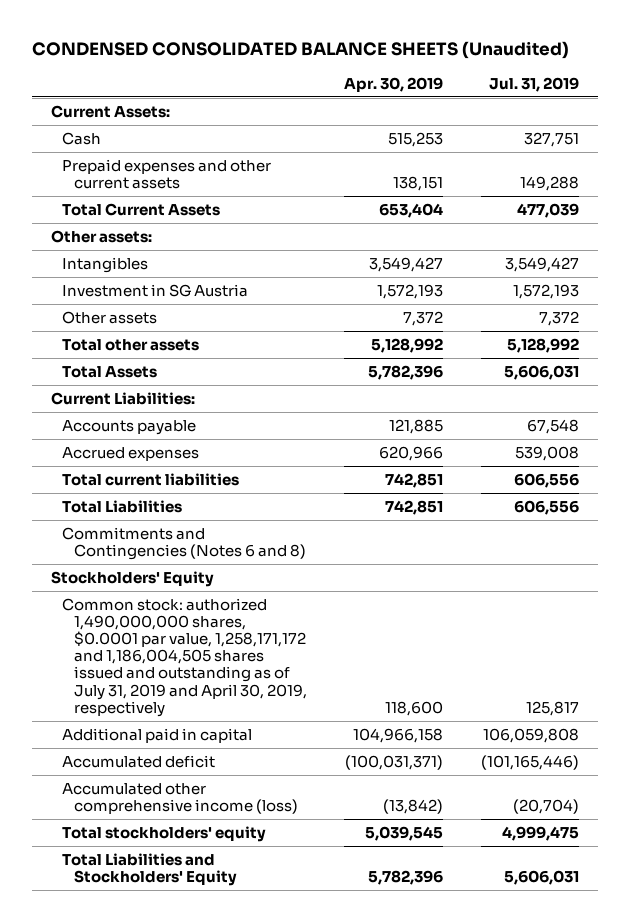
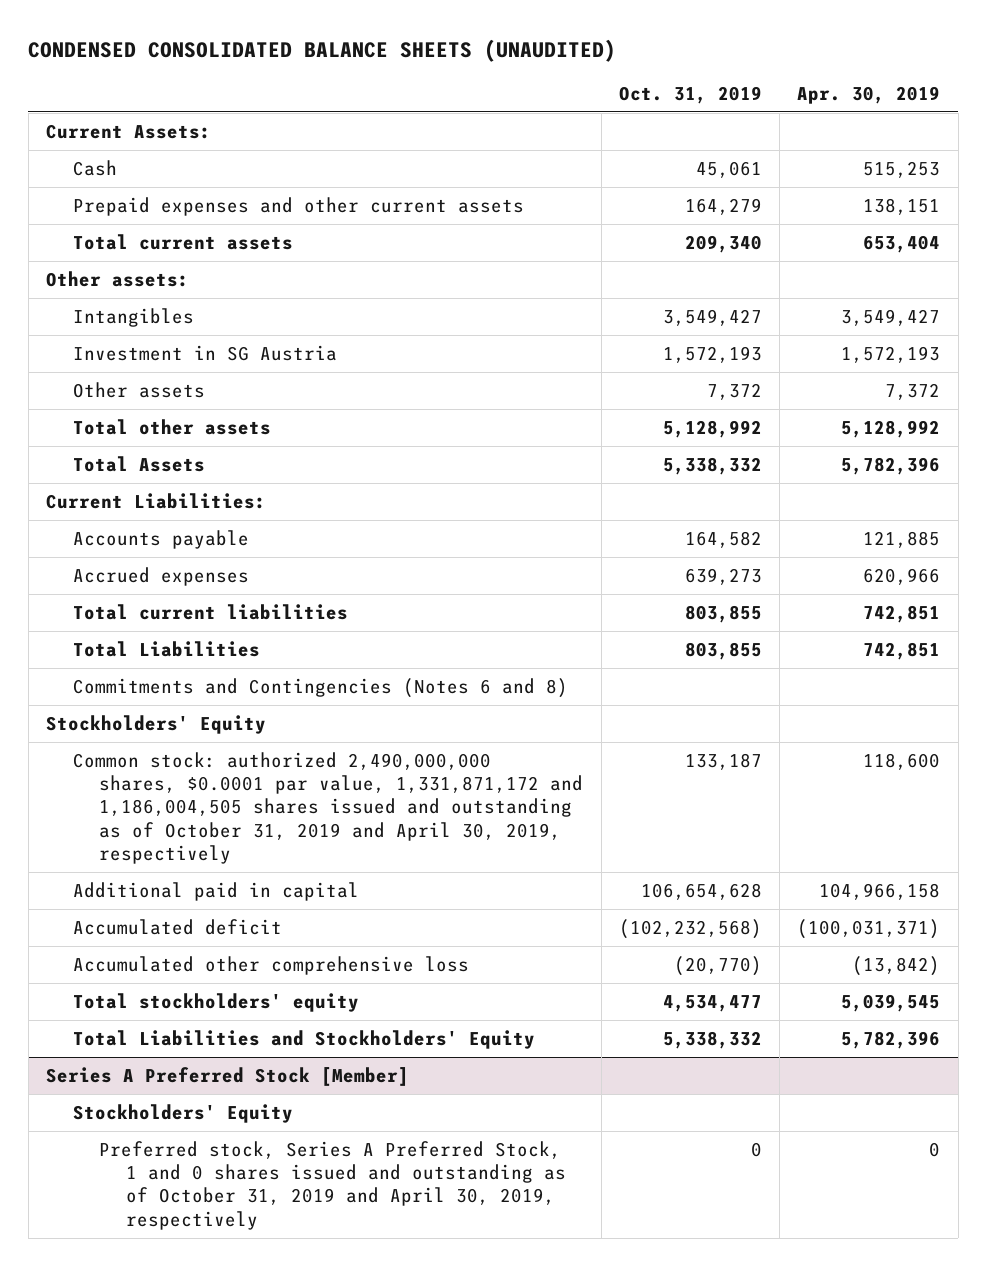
[32,41,570,60] CONDENSED CONSOLIDATED BALANCE SHEETS (Unaudited) -> [28,38,617,62] CONDENSED CONSOLIDATED BALANCE SHEETS (UNAUDITED)
[488,76,579,92] Jul. 31, 2019 -> none
none -> [618,85,762,104] Oct. 31, 2019
[62,202,221,216] Total Current Assets -> [72,233,293,250] Total current assets
[62,597,307,717] Common stock: authorized 1,490,000,000 shares, $0.0001 par value, 1,258,171,172 and 1,186,004,505 shares issued and outstanding as of July 31, 2019 and April 30, 2019, respectively -> [72,751,584,865] Common stock: authorized 2,490,000,000 shares, $0.0001 par value, 1,331,871,172 and 1,186,004,505 shares issued and outstanding as of October 31, 2019 and April 30, 2019, respectively
[62,782,298,815] Accumulated other comprehensive income (loss) -> [72,955,469,975] Accumulated other comprehensive loss
none -> [46,1066,410,1086] Series A Preferred Stock [Member]
none -> [72,1103,293,1123] Stockholders' Equity
none -> [99,1140,567,1230] Preferred stock, Series A Preferred Stock, 1 and 0 shares issued and outstanding as of October 31, 2019 and April 30, 2019, respectively

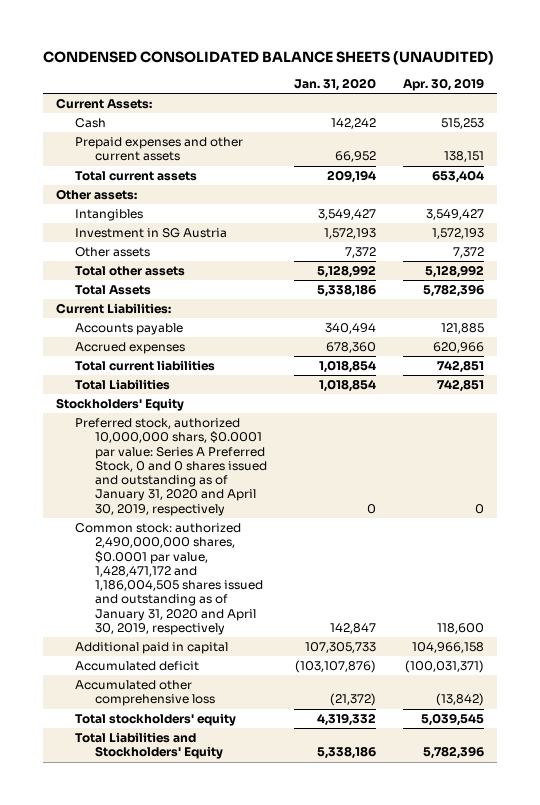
[618,85,762,104] Oct. 31, 2019 -> none
none -> [293,77,376,91] Jan. 31, 2020
[72,677,568,698] Commitments and Contingencies (Notes 6 and 8) -> none
none -> [75,418,267,516] Preferred stock, authorized 10,000,000 shars, $0.0001 par value: Series A Preferred Stock, 0 and 0 shares issued and outstanding as of January 31, 2020 and April 30, 2019, respectively
[72,751,584,865] Common stock: authorized 2,490,000,000 shares, $0.0001 par value, 1,331,871,172 and 1,186,004,505 shares issued and outstanding as of October 31, 2019 and April 30, 2019, respectively -> [75,523,263,635] Common stock: authorized 2,490,000,000 shares, $0.0001 par value, 1,428,471,172 and 1,186,004,505 shares issued and outstanding as of January 31, 2020 and April 30, 2019, respectively
[46,1066,410,1086] Series A Preferred Stock [Member] -> none
[72,1103,293,1123] Stockholders' Equity -> none
[99,1140,567,1230] Preferred stock, Series A Preferred Stock, 1 and 0 shares issued and outstanding as of October 31, 2019 and April 30, 2019, respectively -> none

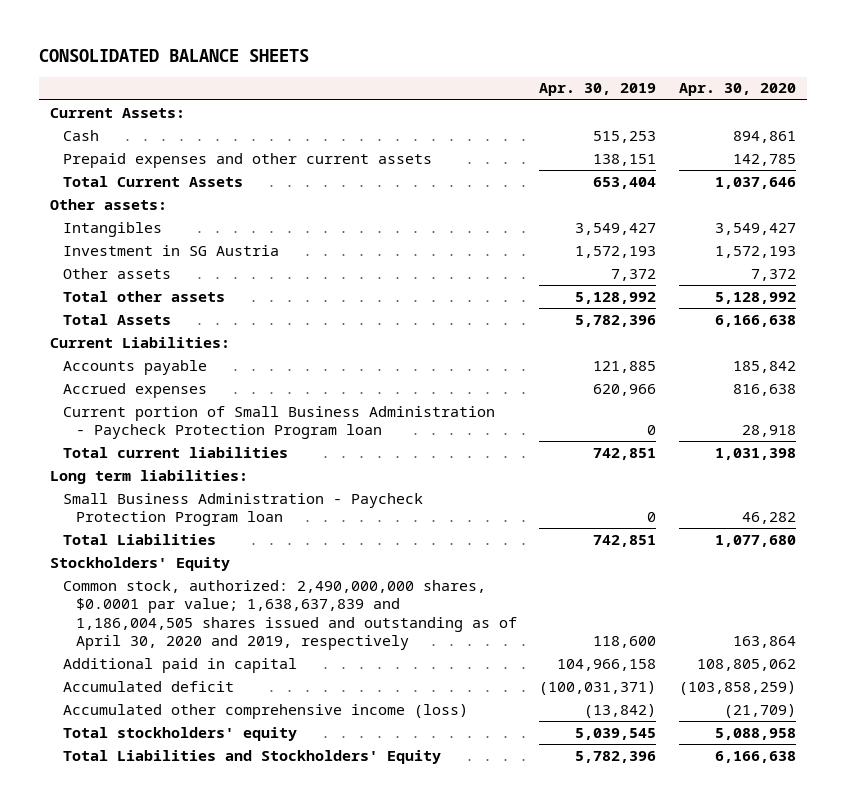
[42,50,494,65] CONDENSED CONSOLIDATED BALANCE SHEETS (UNAUDITED) -> [38,48,309,62] CONSOLIDATED BALANCE SHEETS
[293,77,376,91] Jan. 31, 2020 -> none
none -> [678,83,796,97] Apr. 30, 2020
[75,171,198,182] Total current assets -> [62,175,243,187] Total Current Assets
none -> [62,405,495,440] Current portion of Small Business Administration - Paycheck Protection Program loan
none -> [49,469,248,484] Long term liabilities:
none -> [62,492,423,527] Small Business Administration - Paycheck Protection Program loan
[75,418,267,516] Preferred stock, authorized 10,000,000 shars, $0.0001 par value: Series A Preferred Stock, 0 and 0 shares issued and outstanding as of January 31, 2020 and April 30, 2019, respectively -> none
[75,523,263,635] Common stock: authorized 2,490,000,000 shares, $0.0001 par value, 1,428,471,172 and 1,186,004,505 shares issued and outstanding as of January 31, 2020 and April 30, 2019, respectively -> [62,579,518,651] Common stock, authorized: 2,490,000,000 shares, $0.0001 par value; 1,638,637,839 and 1,186,004,505 shares issued and outstanding as of April 30, 2020 and 2019, respectively
[75,680,215,707] Accumulated other comprehensive loss -> [62,703,468,719] Accumulated other comprehensive income (loss)

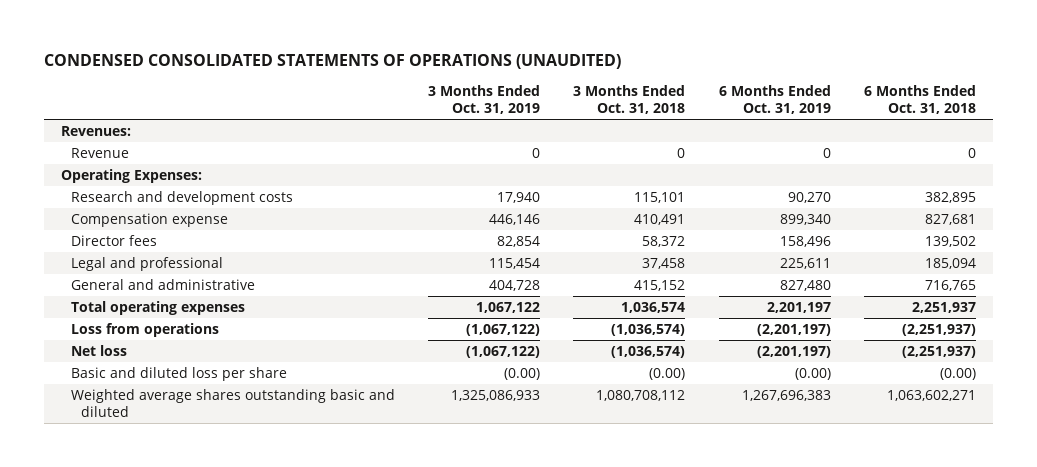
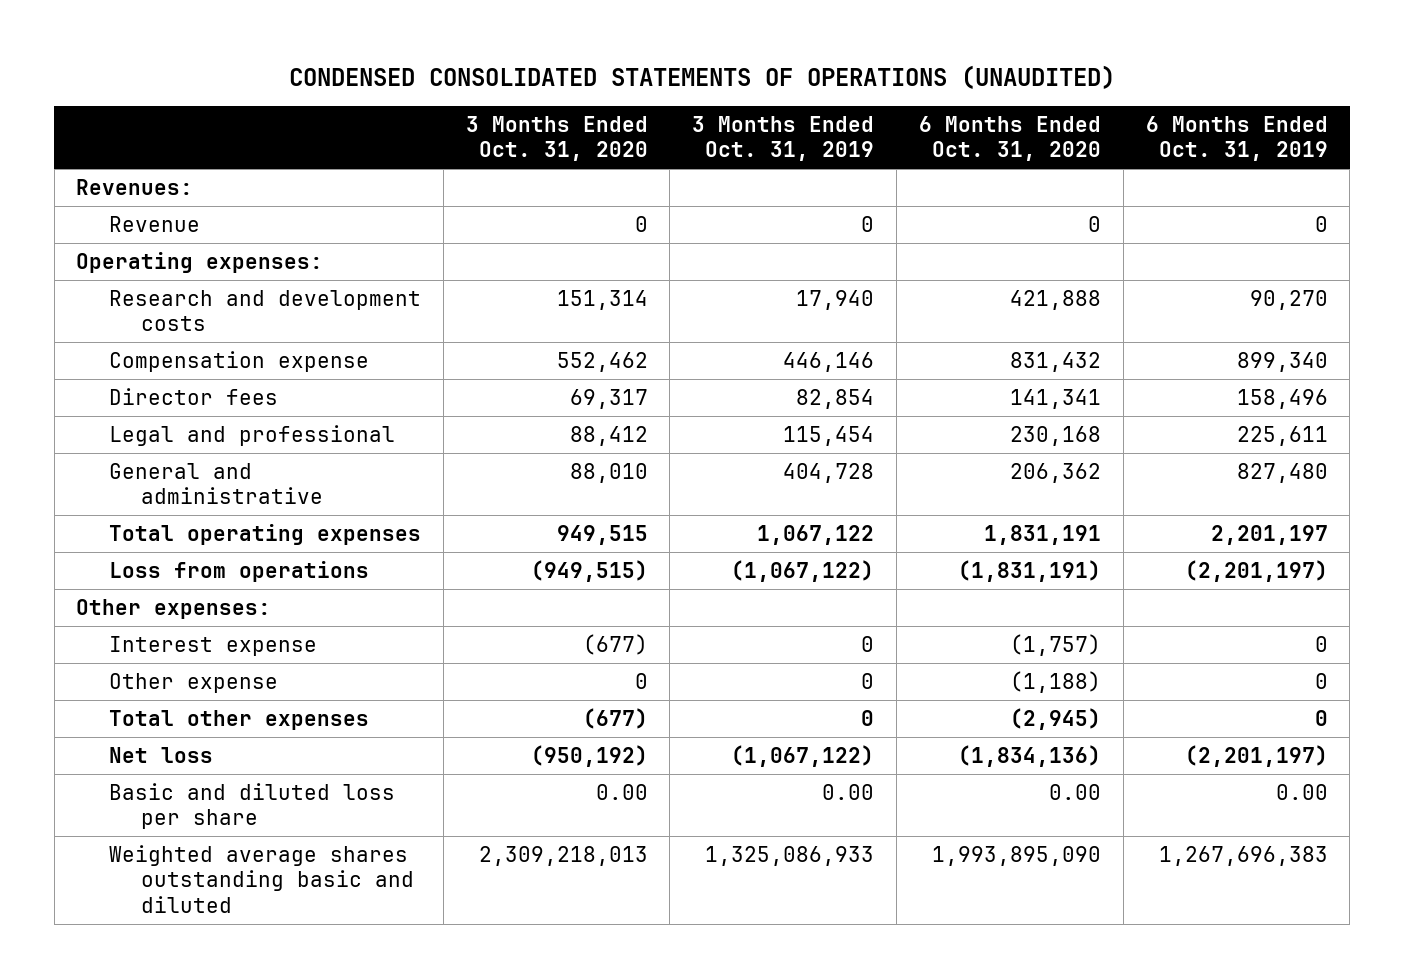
[573,85,686,115] 3 Months Ended Oct. 31, 2018 -> none
[864,85,977,115] 6 Months Ended Oct. 31, 2018 -> none
none -> [465,116,648,162] 3 Months Ended Oct. 31, 2020
none -> [918,116,1101,162] 6 Months Ended Oct. 31, 2020
[60,169,202,184] Operating Expenses: -> [76,251,324,273] Operating expenses:
none -> [76,598,272,619] Other expenses:
none -> [108,635,317,656] Interest expense
none -> [108,672,278,693] Other expense
none -> [108,709,369,730] Total other expenses
[504,368,541,381] (0.00) -> [822,783,875,800] 0.00
[794,368,831,381] (0.00) -> [1275,783,1328,800] 0.00

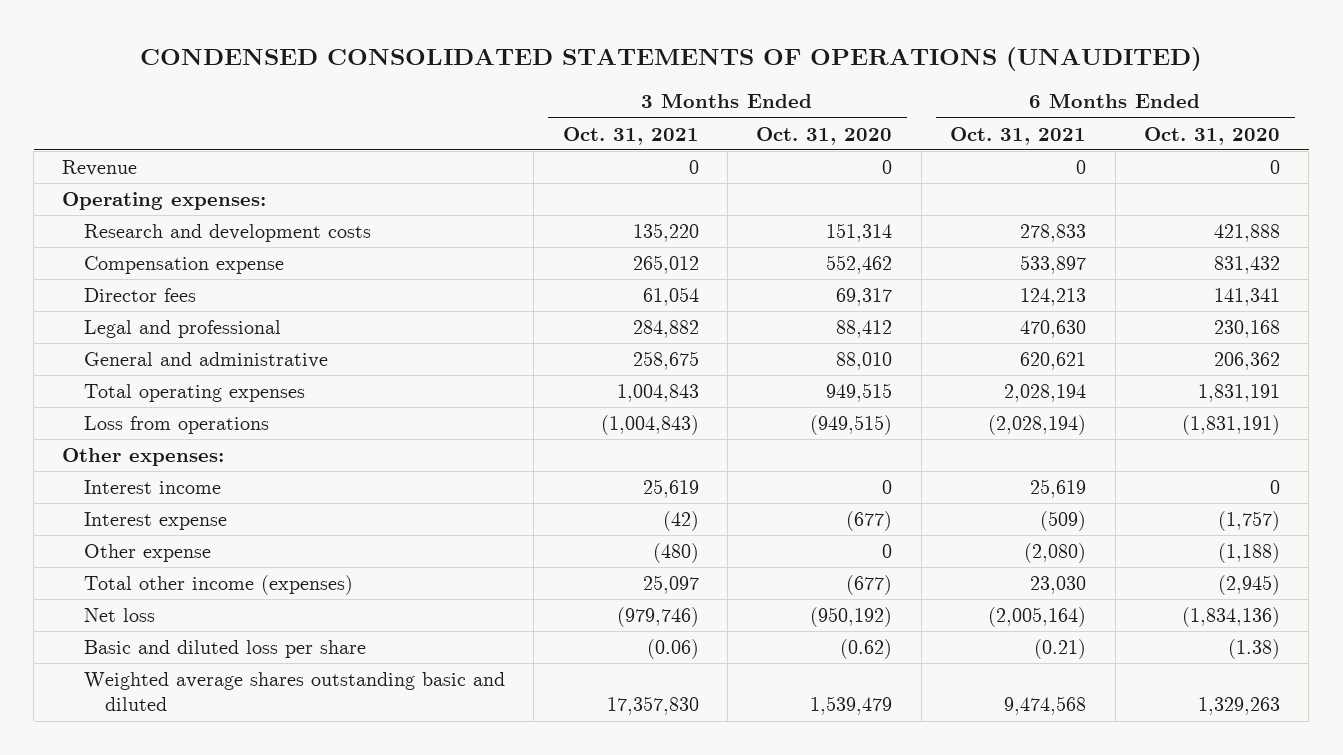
[692,116,875,162] 3 Months Ended Oct. 31, 2019 -> none
[1145,116,1328,162] 6 Months Ended Oct. 31, 2019 -> none
none -> [562,126,699,145] Oct. 31, 2021
none -> [950,126,1087,145] Oct. 31, 2021
[76,178,194,195] Revenues: -> none
none -> [83,480,221,495] Interest income
[108,709,369,730] Total other expenses -> [83,575,353,596] Total other income (expenses)
[595,783,648,800] 0.00 -> [840,639,893,660] (0.62)
[1048,783,1101,800] 0.00 -> [1228,639,1281,660] (1.38)
[478,845,648,866] 2,309,218,013 -> [810,696,893,716] 1,539,479
[931,845,1101,866] 1,993,895,090 -> [1198,697,1281,716] 1,329,263

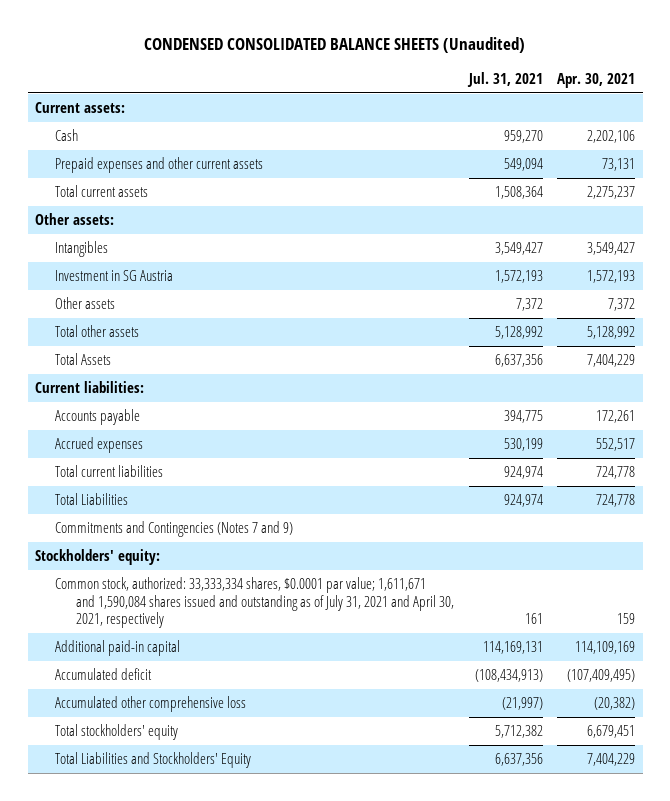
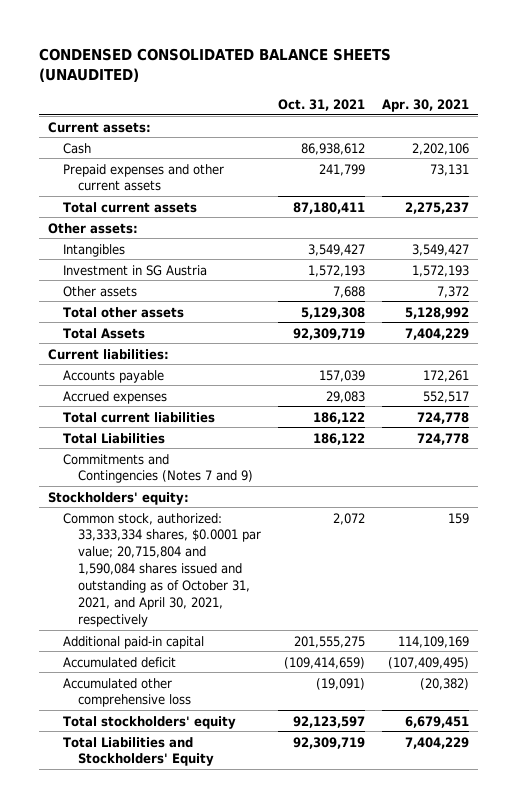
[144,37,526,54] CONDENSED CONSOLIDATED BALANCE SHEETS (Unaudited) -> [39,47,392,83] CONDENSED CONSOLIDATED BALANCE SHEETS (UNAUDITED)
[466,71,543,87] Jul. 31, 2021 -> none
none -> [277,99,365,112] Oct. 31, 2021
[55,577,454,629] Common stock, authorized: 33,333,334 shares, $0.0001 par value; 1,611,671 and 1,590,084 shares issued and outstanding as of July 31, 2021 and April 30, 2021, respectively -> [62,512,261,628] Common stock, authorized: 33,333,334 shares, $0.0001 par value; 20,715,804 and 1,590,084 shares issued and outstanding as of October 31, 2021, and April 30, 2021, respectively

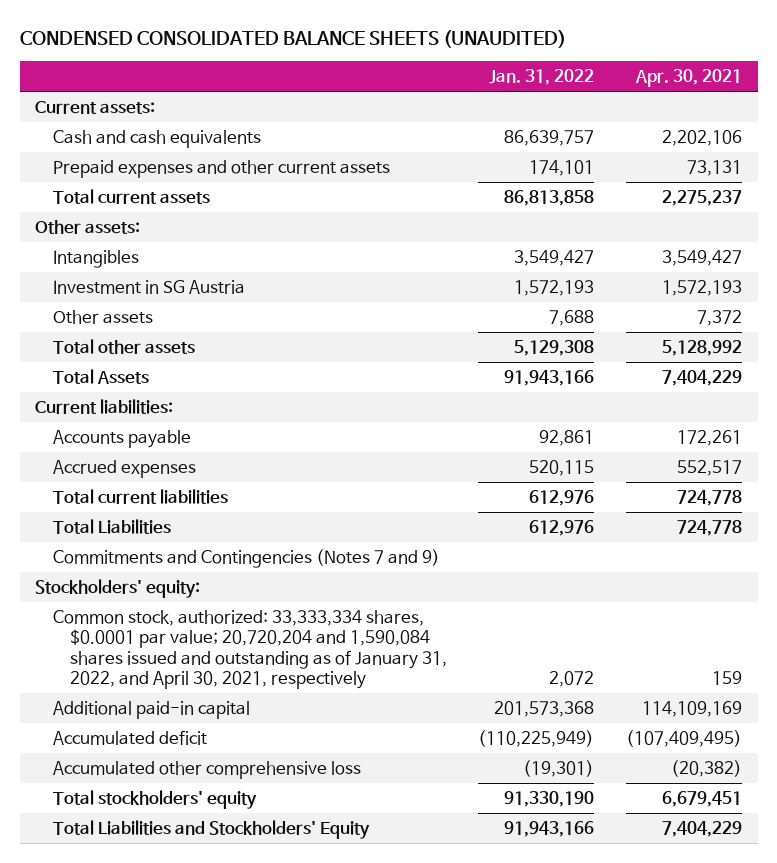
[277,99,365,112] Oct. 31, 2021 -> none
none -> [489,69,595,86] Jan. 31, 2022
[62,142,91,154] Cash -> [52,129,261,148] Cash and cash equivalents
[62,512,261,628] Common stock, authorized: 33,333,334 shares, $0.0001 par value; 20,715,804 and 1,590,084 shares issued and outstanding as of October 31, 2021, and April 30, 2021, respectively -> [52,609,447,689] Common stock, authorized: 33,333,334 shares, $0.0001 par value; 20,720,204 and 1,590,084 shares issued and outstanding as of January 31, 2022, and April 30, 2021, respectively

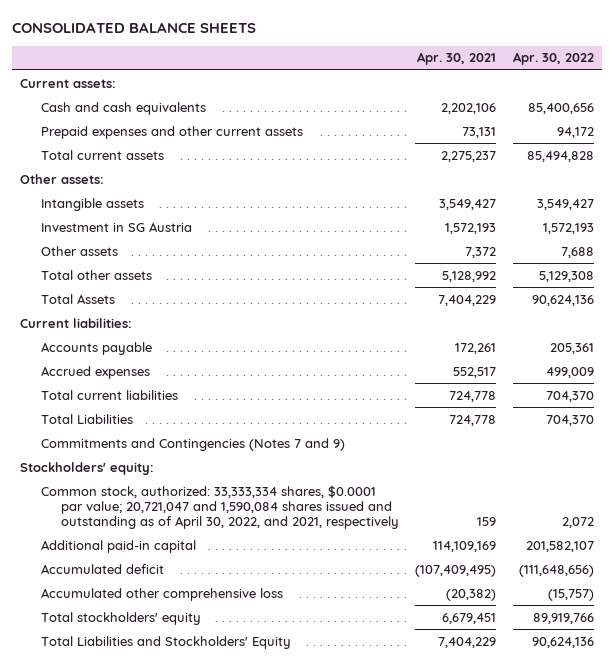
[19,29,566,48] CONDENSED CONSOLIDATED BALANCE SHEETS (UNAUDITED) -> [12,21,257,33] CONSOLIDATED BALANCE SHEETS
[489,69,595,86] Jan. 31, 2022 -> none
none -> [512,52,594,66] Apr. 30, 2022
[52,249,139,268] Intangibles -> [40,197,144,211] Intangible assets
[52,609,447,689] Common stock, authorized: 33,333,334 shares, $0.0001 par value; 20,720,204 and 1,590,084 shares issued and outstanding as of January 31, 2022, and April 30, 2021, respectively -> [40,484,400,530] Common stock, authorized: 33,333,334 shares, $0.0001 par value; 20,721,047 and 1,590,084 shares issued and outstanding as of April 30, 2022, and 2021, respectively

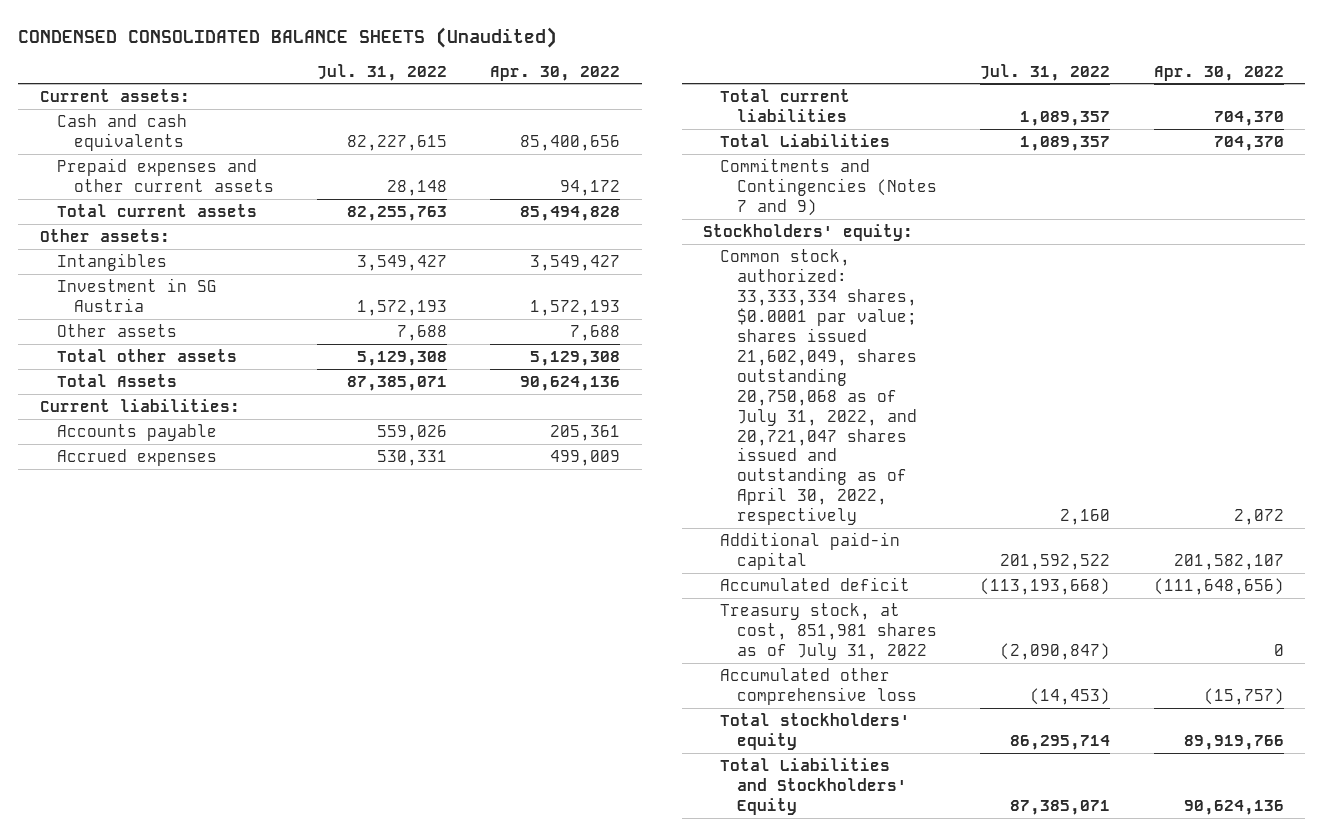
[12,21,257,33] CONSOLIDATED BALANCE SHEETS -> [18,26,558,48] CONDENSED CONSOLIDATED BALANCE SHEETS (Unaudited)
[417,52,497,66] Apr. 30, 2021 -> none
none -> [317,63,448,81] Jul. 31, 2022
[40,197,144,211] Intangible assets -> [57,252,168,271] Intangibles
[40,484,400,530] Common stock, authorized: 33,333,334 shares, $0.0001 par value; 20,721,047 and 1,590,084 shares issued and outstanding as of April 30, 2022, and 2021, respectively -> [720,248,918,526] Common stock, authorized: 33,333,334 shares, $0.0001 par value; shares issued 21,602,049, shares outstanding 20,750,068 as of July 31, 2022, and 20,721,047 shares issued and outstanding as of April 30, 2022, respectively
none -> [720,602,938,660] Treasury stock, at cost, 851,981 shares as of July 31, 2022

